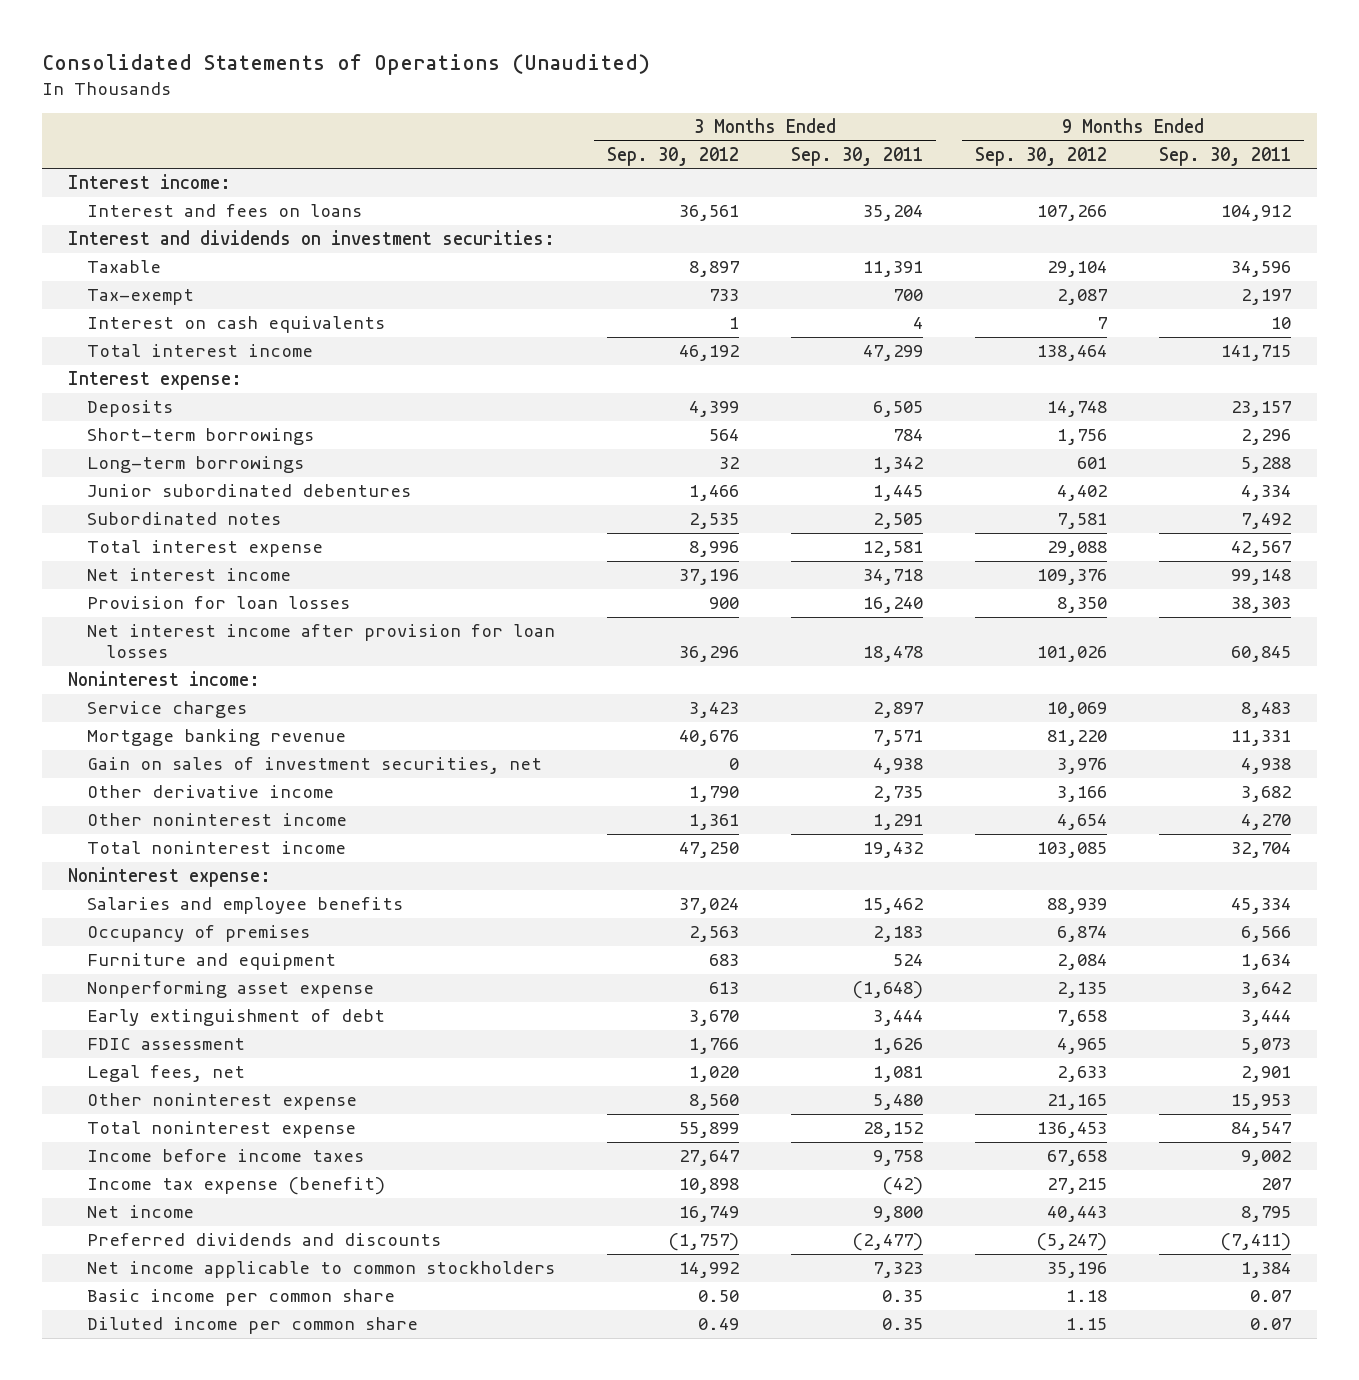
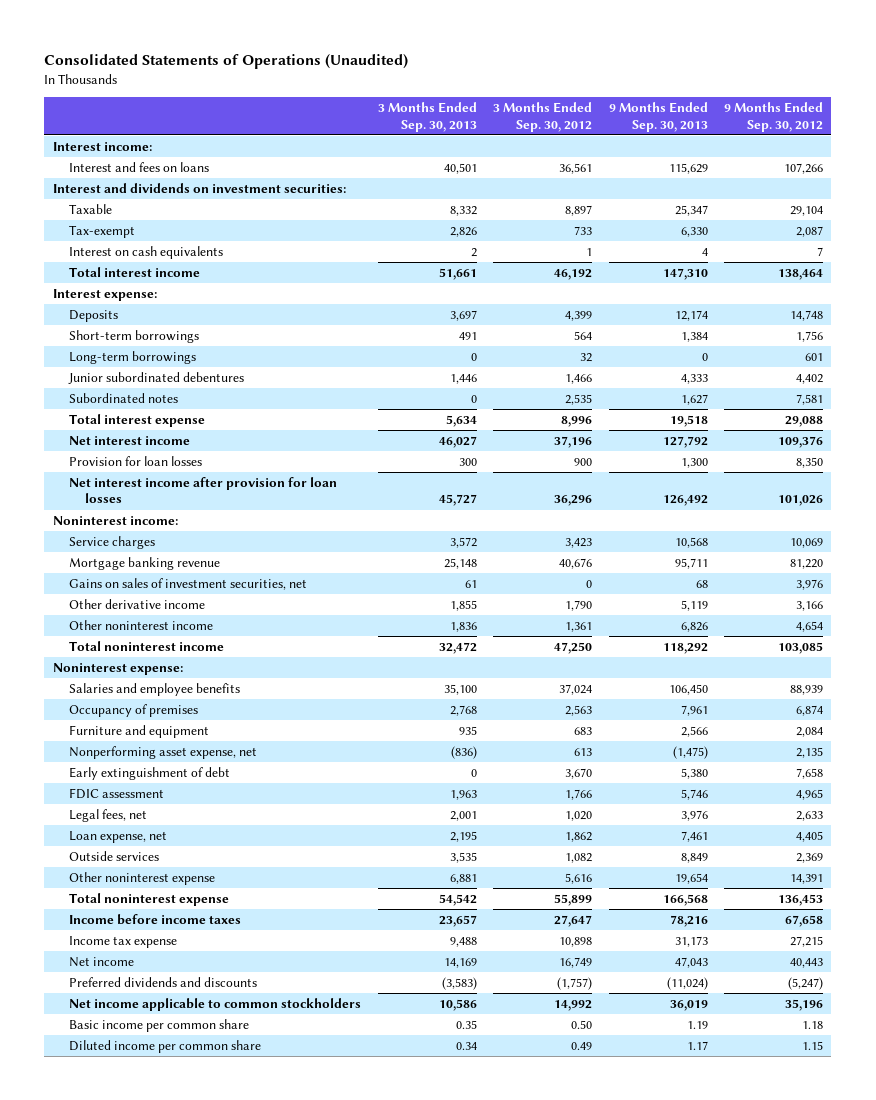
[790,146,923,166] Sep. 30, 2011 -> none
[1159,146,1292,166] Sep. 30, 2011 -> none
none -> [377,102,477,132] 3 Months Ended Sep. 30, 2013
none -> [608,102,708,132] 9 Months Ended Sep. 30, 2013
[86,757,542,775] Gain on sales of investment securities, net -> [68,578,307,591] Gains on sales of investment securities, net
[86,981,374,999] Nonperforming asset expense -> [68,746,257,760] Nonperforming asset expense, net
none -> [68,831,167,844] Loan expense, net
none -> [68,851,159,862] Outside services
[688,1094,739,1111] 8,560 -> [565,873,593,885] 5,616
[1047,1094,1108,1111] 21,165 -> [790,874,824,885] 14,391
[86,1177,385,1196] Income tax expense (benefit) -> [68,936,177,949] Income tax expense

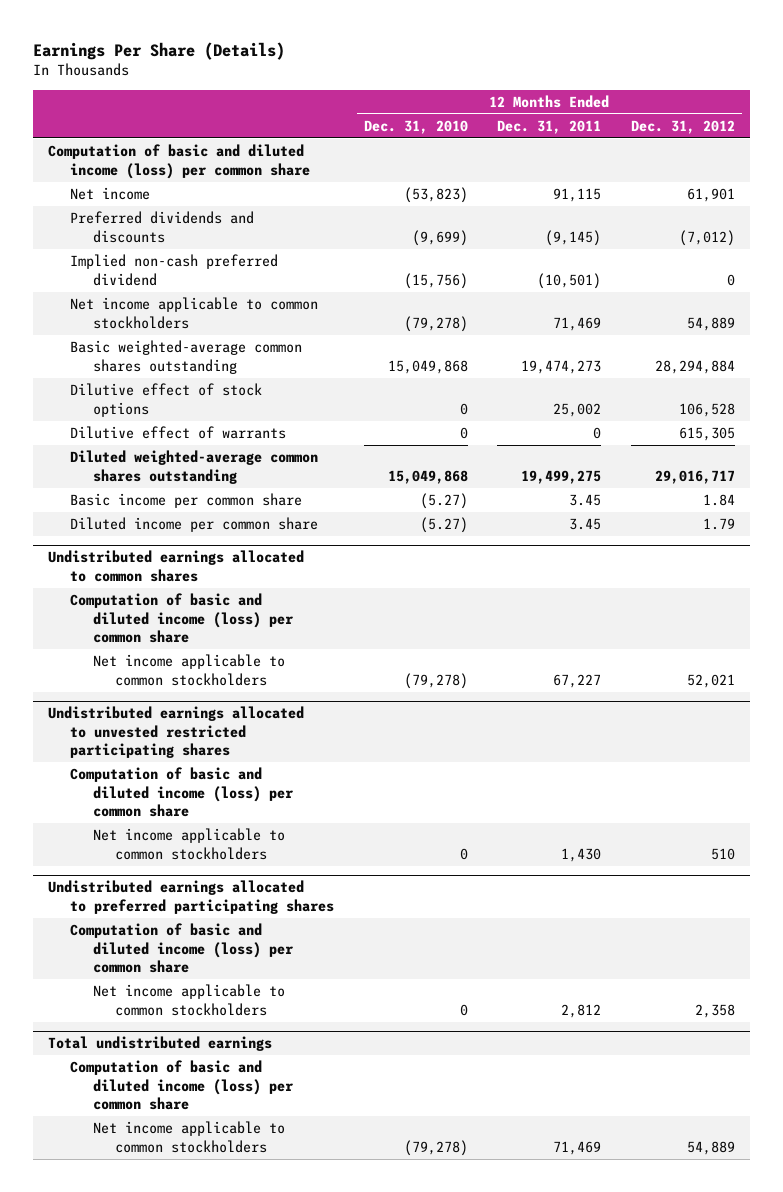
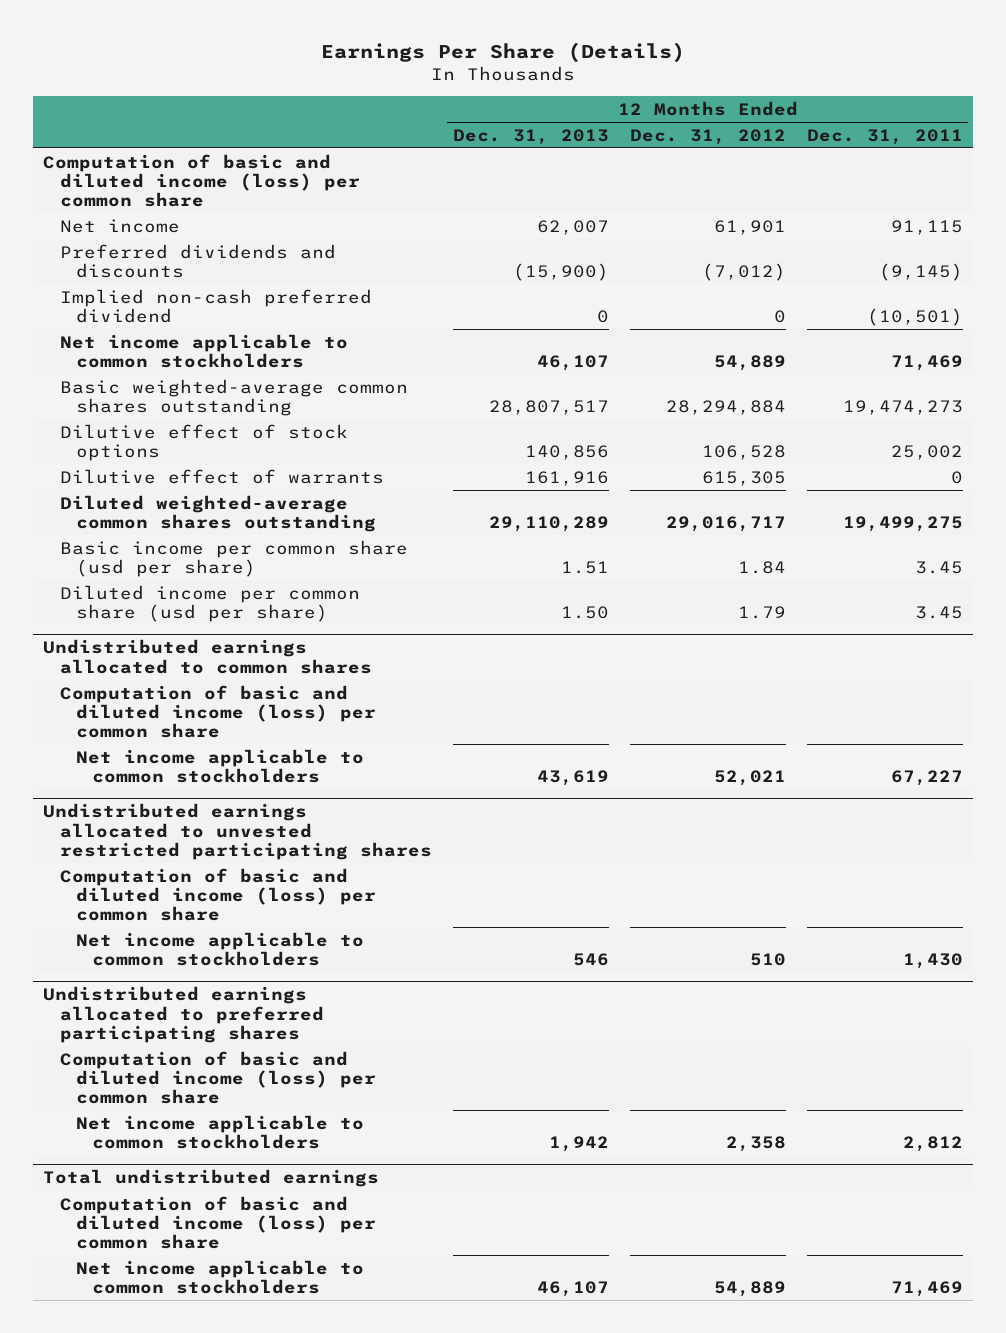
[363,119,468,134] Dec. 31, 2010 -> none
none -> [452,128,609,145] Dec. 31, 2013
[70,493,303,509] Basic income per common share -> [59,539,408,577] Basic income per common share (usd per share)
[70,517,319,533] Diluted income per common share -> [59,584,360,622] Diluted income per common share (usd per share)

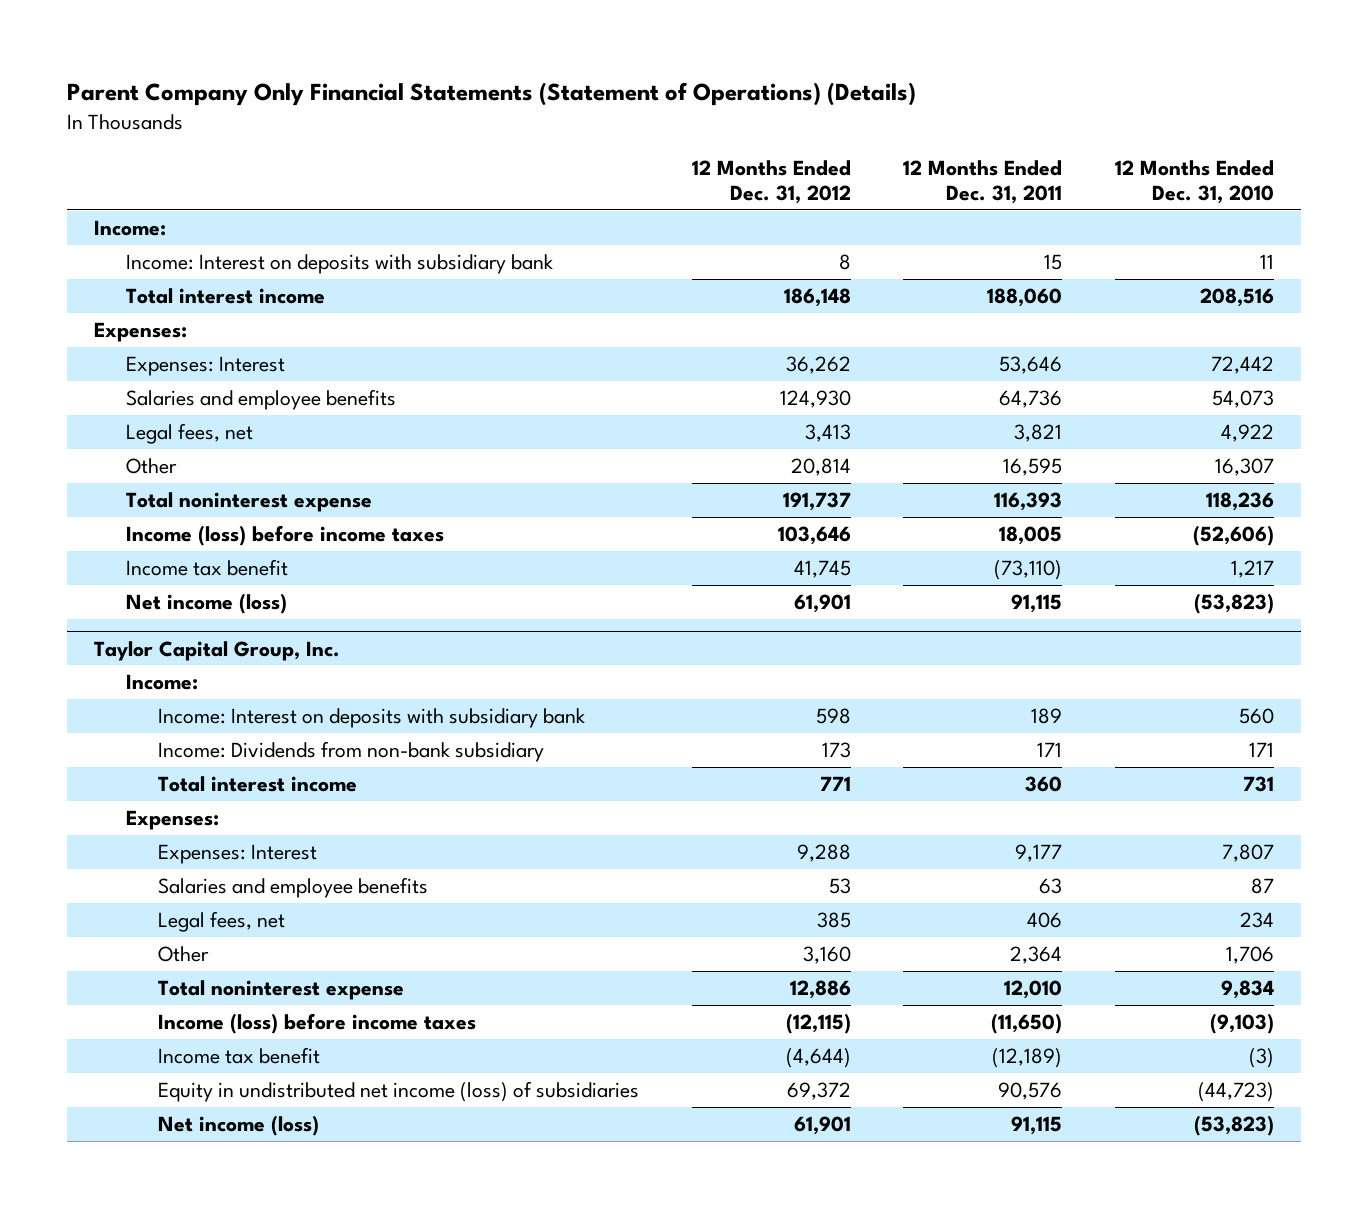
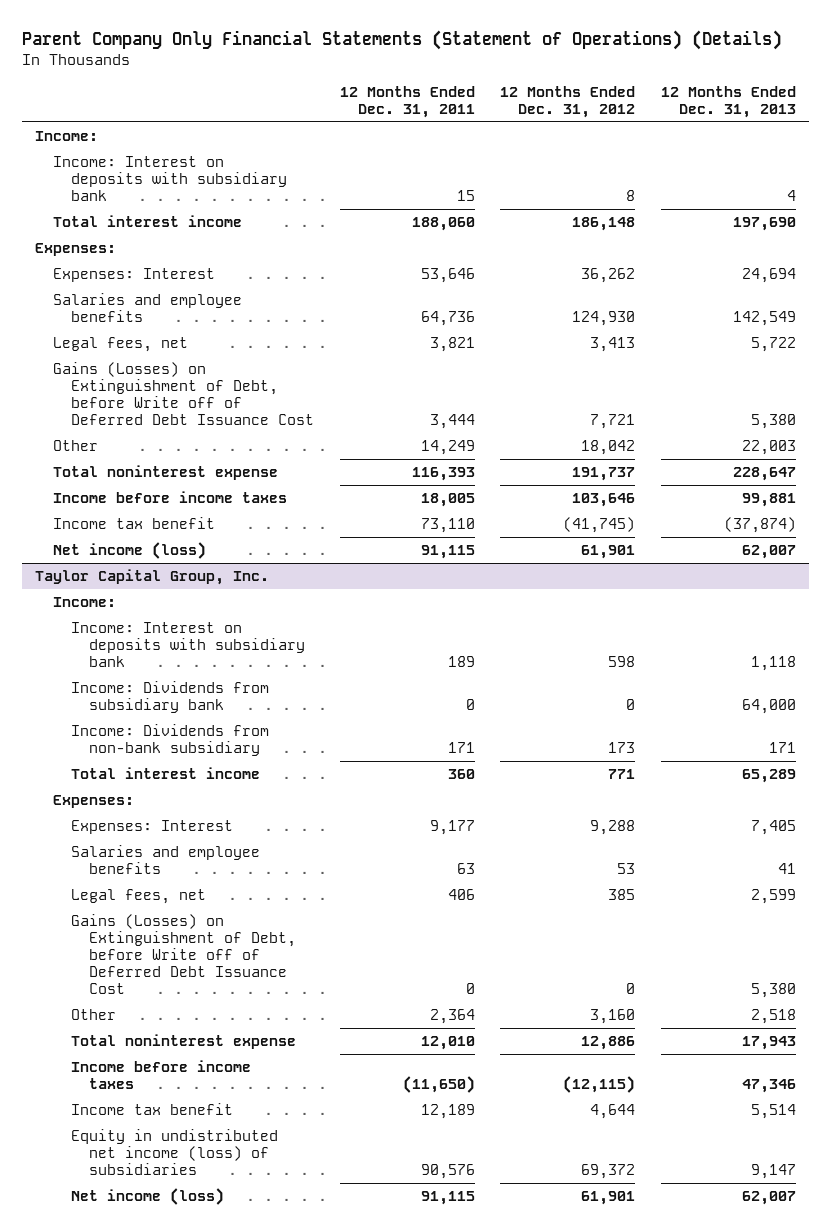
[1115,159,1275,205] 12 Months Ended Dec. 31, 2010 -> none
none -> [661,86,797,119] 12 Months Ended Dec. 31, 2013
none -> [52,361,314,425] Gains (Losses) on Extinguishment of Debt, before Write off of Deferred Debt Issuance Cost
[790,458,851,477] 20,814 -> [581,439,636,455] 18,042
[1003,458,1063,477] 16,595 -> [420,439,475,455] 14,249
[125,525,444,547] Income (loss) before income taxes -> [52,490,287,503] Income before income taxes
[793,560,851,579] 41,745 -> [563,516,636,533] (41,745)
[994,560,1063,581] (73,110) -> [420,517,475,533] 73,110
none -> [70,680,269,713] Income: Dividends from subsidiary bank
none -> [70,913,296,994] Gains (Losses) on Extinguishment of Debt, before Write off of Deferred Debt Issuance Cost
[157,1013,476,1035] Income (loss) before income taxes -> [70,1059,251,1089] Income before income taxes
[785,1048,851,1069] (4,644) -> [590,1103,636,1119] 4,644
[992,1048,1063,1069] (12,189) -> [420,1103,475,1119] 12,189

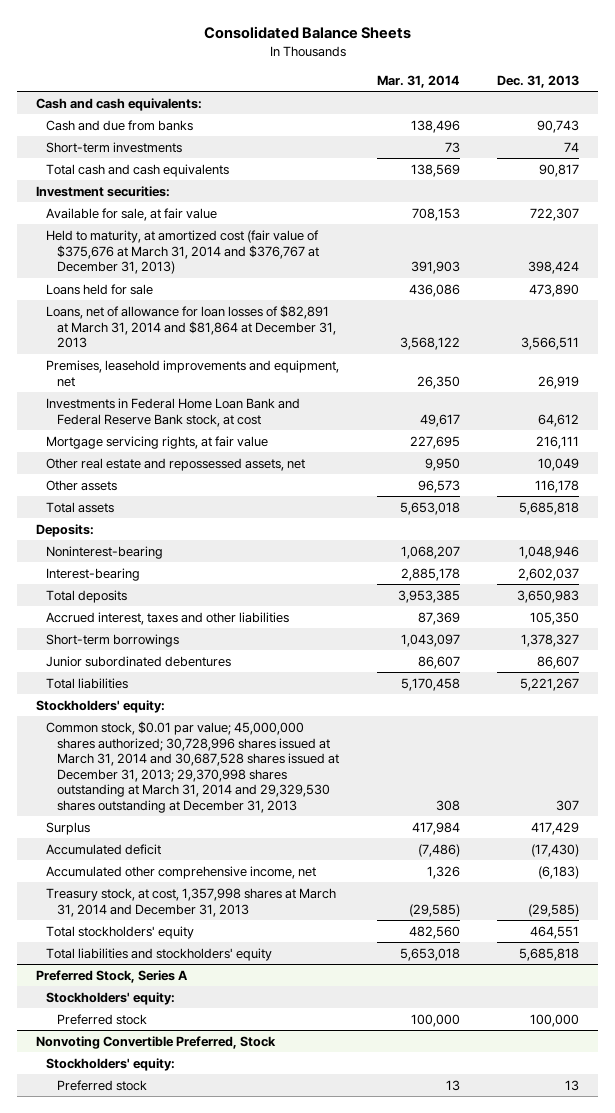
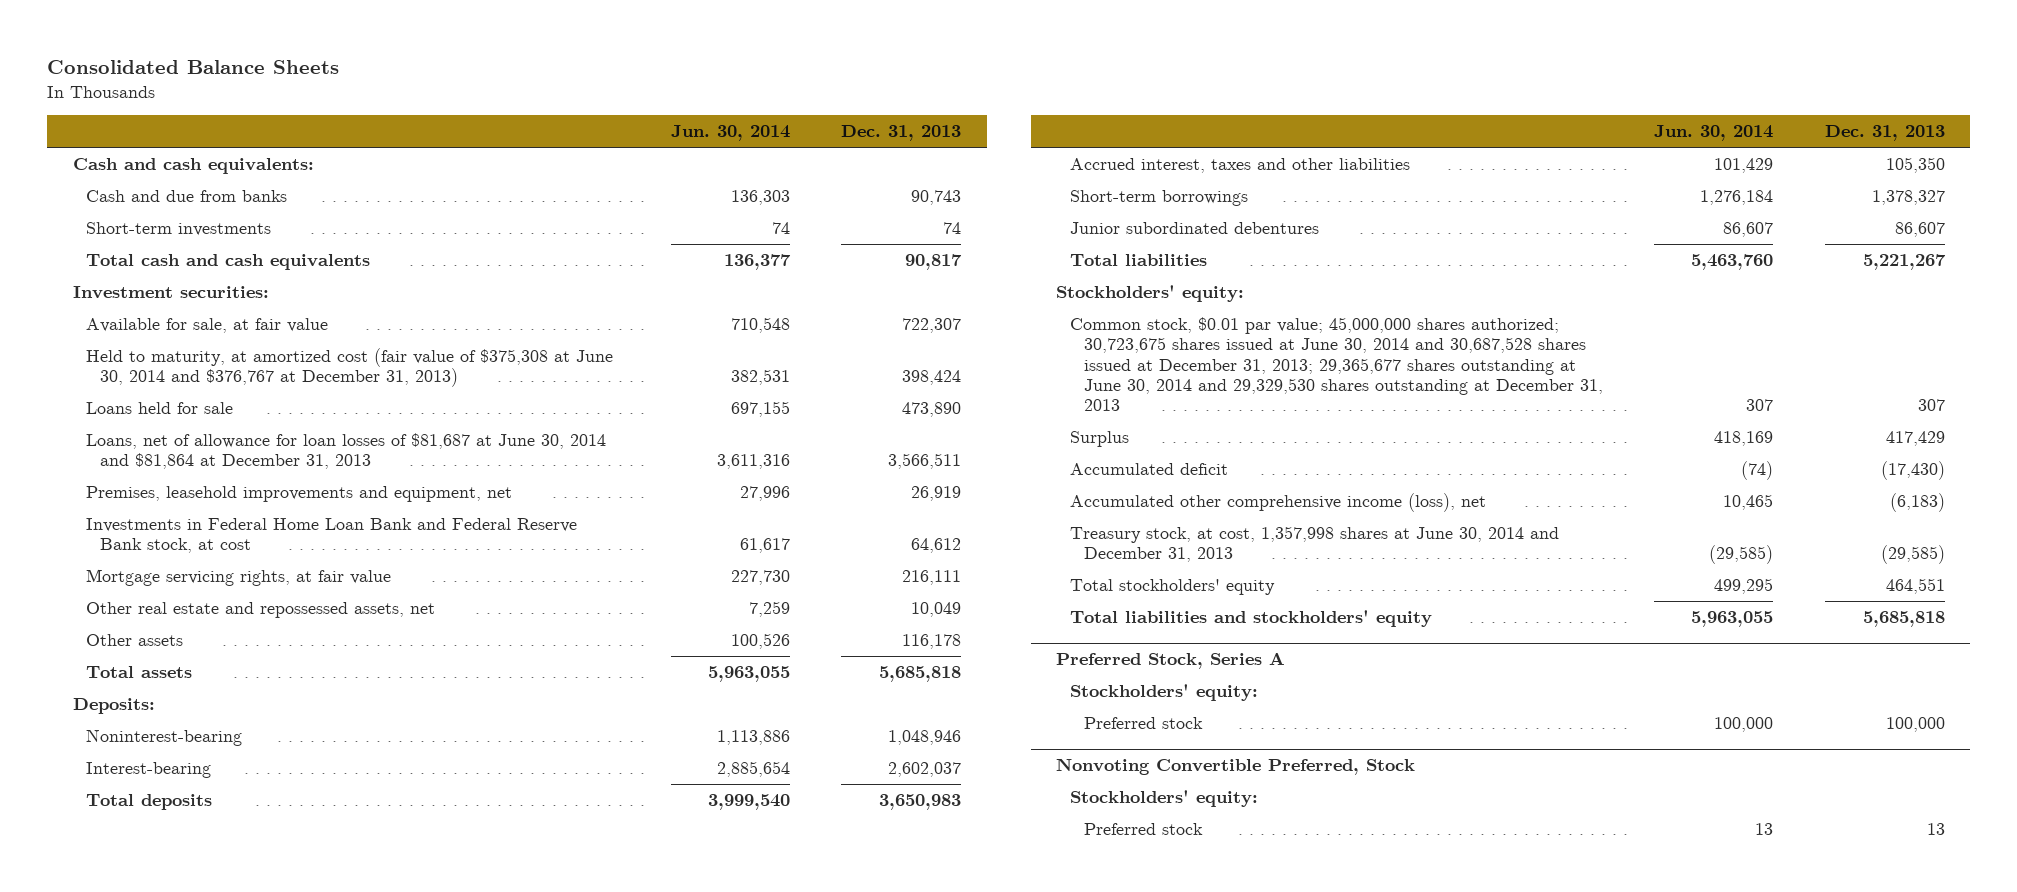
[376,74,460,88] Mar. 31, 2014 -> none
none -> [670,125,790,142] Jun. 30, 2014
[46,229,320,275] Held to maturity, at amortized cost (fair value of $375,676 at March 31, 2014 and $376,767 at December 31, 2013) -> [86,348,614,388] Held to maturity, at amortized cost (fair value of $375,308 at June 30, 2014 and $376,767 at December 31, 2013)
[46,304,336,349] Loans, net of allowance for loan losses of $82,891 at March 31, 2014 and $81,864 at December 31, 2013 -> [86,433,607,470] Loans, net of allowance for loan losses of $81,687 at June 30, 2014 and $81,864 at December 31, 2013
[46,720,339,813] Common stock, $0.01 par value; 45,000,000 shares authorized; 30,728,996 shares issued at March 31, 2014 and 30,687,528 shares issued at December 31, 2013; 29,370,998 shares outstanding at March 31, 2014 and 29,329,530 shares outstanding at December 31, 2013 -> [1069,317,1603,412] Common stock, $0.01 par value; 45,000,000 shares authorized; 30,723,675 shares issued at June 30, 2014 and 30,687,528 shares issued at December 31, 2013; 29,365,677 shares outstanding at June 30, 2014 and 29,329,530 shares outstanding at December 31, 2013
[46,865,317,879] Accumulated other comprehensive income, net -> [1069,493,1486,513] Accumulated other comprehensive income (loss), net
[46,887,337,917] Treasury stock, at cost, 1,357,998 shares at March 31, 2014 and December 31, 2013 -> [1069,526,1559,563] Treasury stock, at cost, 1,357,998 shares at June 30, 2014 and December 31, 2013

